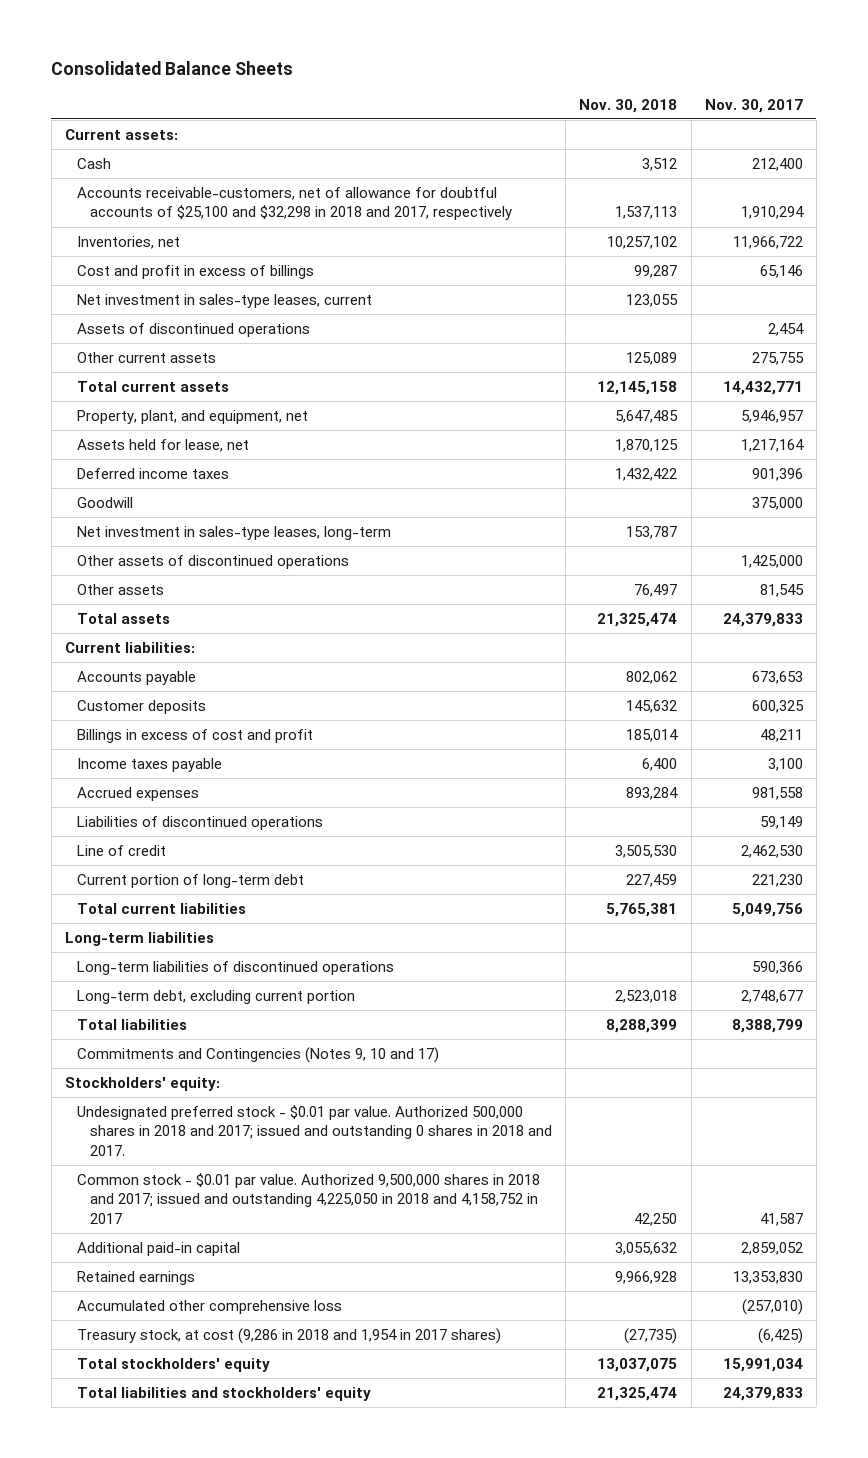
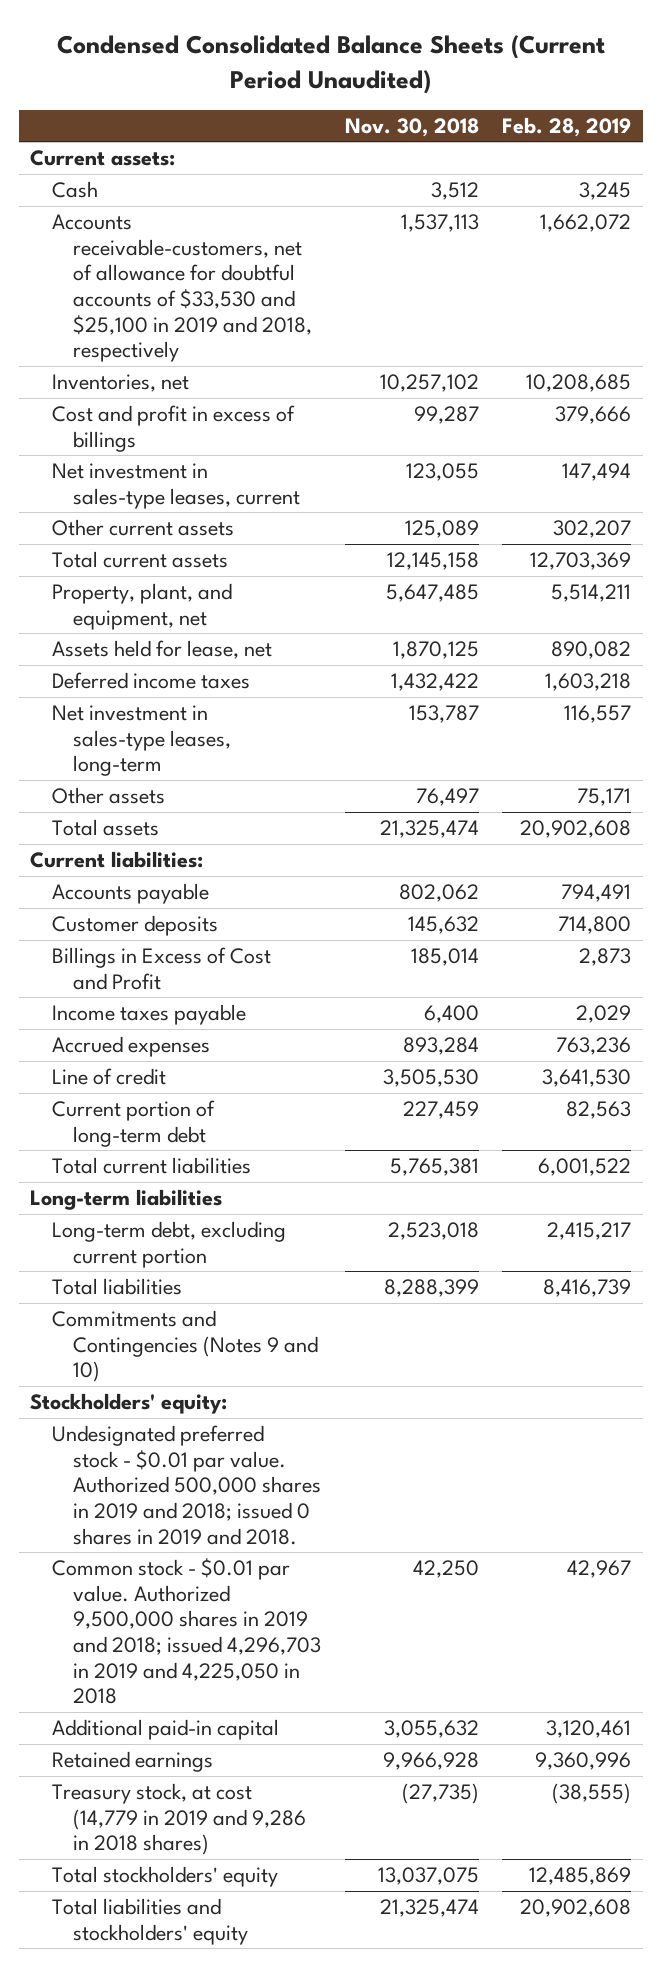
[51,60,294,75] Consolidated Balance Sheets -> [56,35,605,94] Condensed Consolidated Balance Sheets (Current Period Unaudited)
[704,98,803,113] Nov. 30, 2017 -> none
none -> [502,116,632,137] Feb. 28, 2019
[77,186,512,221] Accounts receivable-customers, net of allowance for doubtful accounts of $25,100 and $32,298 in 2018 and 2017, respectively -> [51,214,312,363] Accounts receivable-customers, net of allowance for doubtful accounts of $33,530 and $25,100 in 2019 and 2018, respectively
[77,322,311,337] Assets of discontinued operations -> none
[77,496,134,508] Goodwill -> none
[77,554,350,569] Other assets of discontinued operations -> none
[77,728,314,743] Billings in excess of cost and profit -> [51,947,271,990] Billings in Excess of Cost and Profit
[77,815,324,830] Liabilities of discontinued operations -> none
[77,960,395,975] Long-term liabilities of discontinued operations -> none
[77,1046,440,1063] Commitments and Contingencies (Notes 9, 10 and 17) -> [51,1310,318,1383] Commitments and Contingencies (Notes 9 and 10)
[77,1104,552,1156] Undesignated preferred stock - $0.01 par value. Authorized 500,000 shares in 2018 and 2017; issued and outstanding 0 shares in 2018 and 2017. -> [51,1425,321,1545] Undesignated preferred stock - $0.01 par value. Authorized 500,000 shares in 2019 and 2018; issued 0 shares in 2019 and 2018.
[77,1172,541,1224] Common stock - $0.01 par value. Authorized 9,500,000 shares in 2018 and 2017; issued and outstanding 4,225,050 in 2018 and 4,158,752 in 2017 -> [51,1558,321,1705] Common stock - $0.01 par value. Authorized 9,500,000 shares in 2019 and 2018; issued 4,296,703 in 2019 and 4,225,050 in 2018
[77,1299,343,1314] Accumulated other comprehensive loss -> none
[77,1327,502,1344] Treasury stock, at cost (9,286 in 2018 and 1,954 in 2017 shares) -> [51,1783,306,1856] Treasury stock, at cost (14,779 in 2019 and 9,286 in 2018 shares)

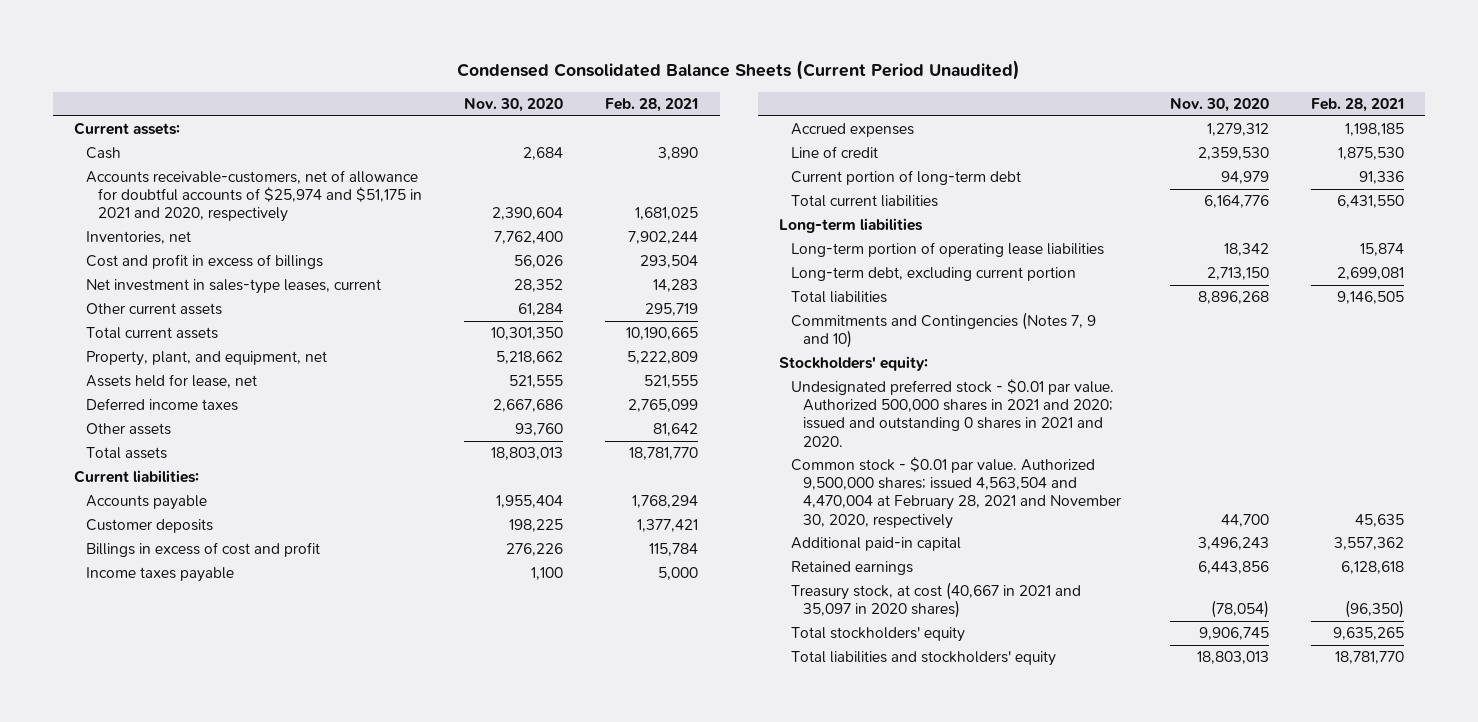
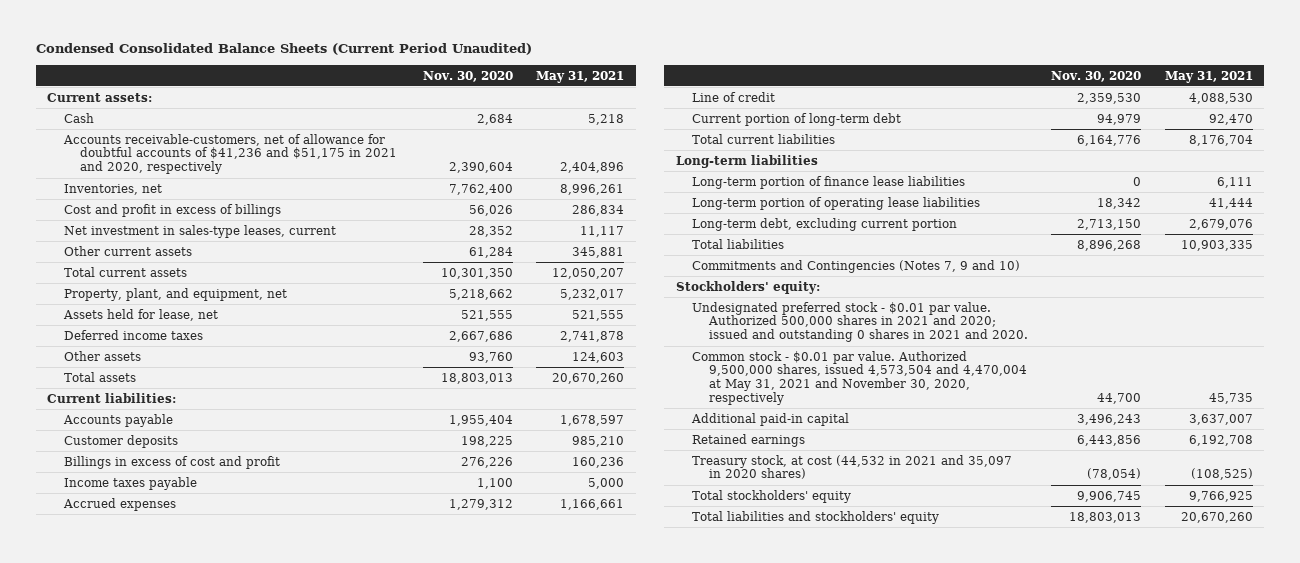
[605,97,699,112] Feb. 28, 2021 -> none
none -> [535,70,624,83] May 31, 2021
[85,170,422,223] Accounts receivable-customers, net of allowance for doubtful accounts of $25,974 and $51,175 in 2021 and 2020, respectively -> [62,133,398,175] Accounts receivable-customers, net of allowance for doubtful accounts of $41,236 and $51,175 in 2021 and 2020, respectively
none -> [692,175,966,189] Long-term portion of finance lease liabilities
[791,457,1122,529] Common stock - $0.01 par value. Authorized 9,500,000 shares; issued 4,563,504 and 4,470,004 at February 28, 2021 and November 30, 2020, respectively -> [692,350,1028,405] Common stock - $0.01 par value. Authorized 9,500,000 shares, issued 4,573,504 and 4,470,004 at May 31, 2021 and November 30, 2020, respectively
[791,582,1082,619] Treasury stock, at cost (40,667 in 2021 and 35,097 in 2020 shares) -> [692,454,1013,480] Treasury stock, at cost (44,532 in 2021 and 35,097 in 2020 shares)

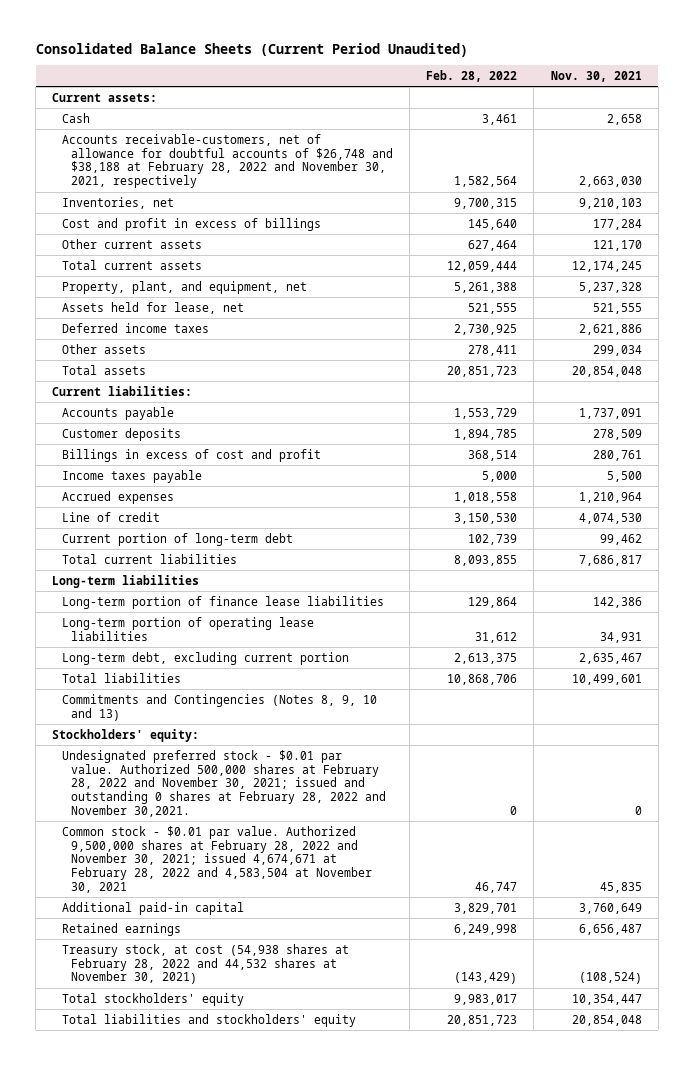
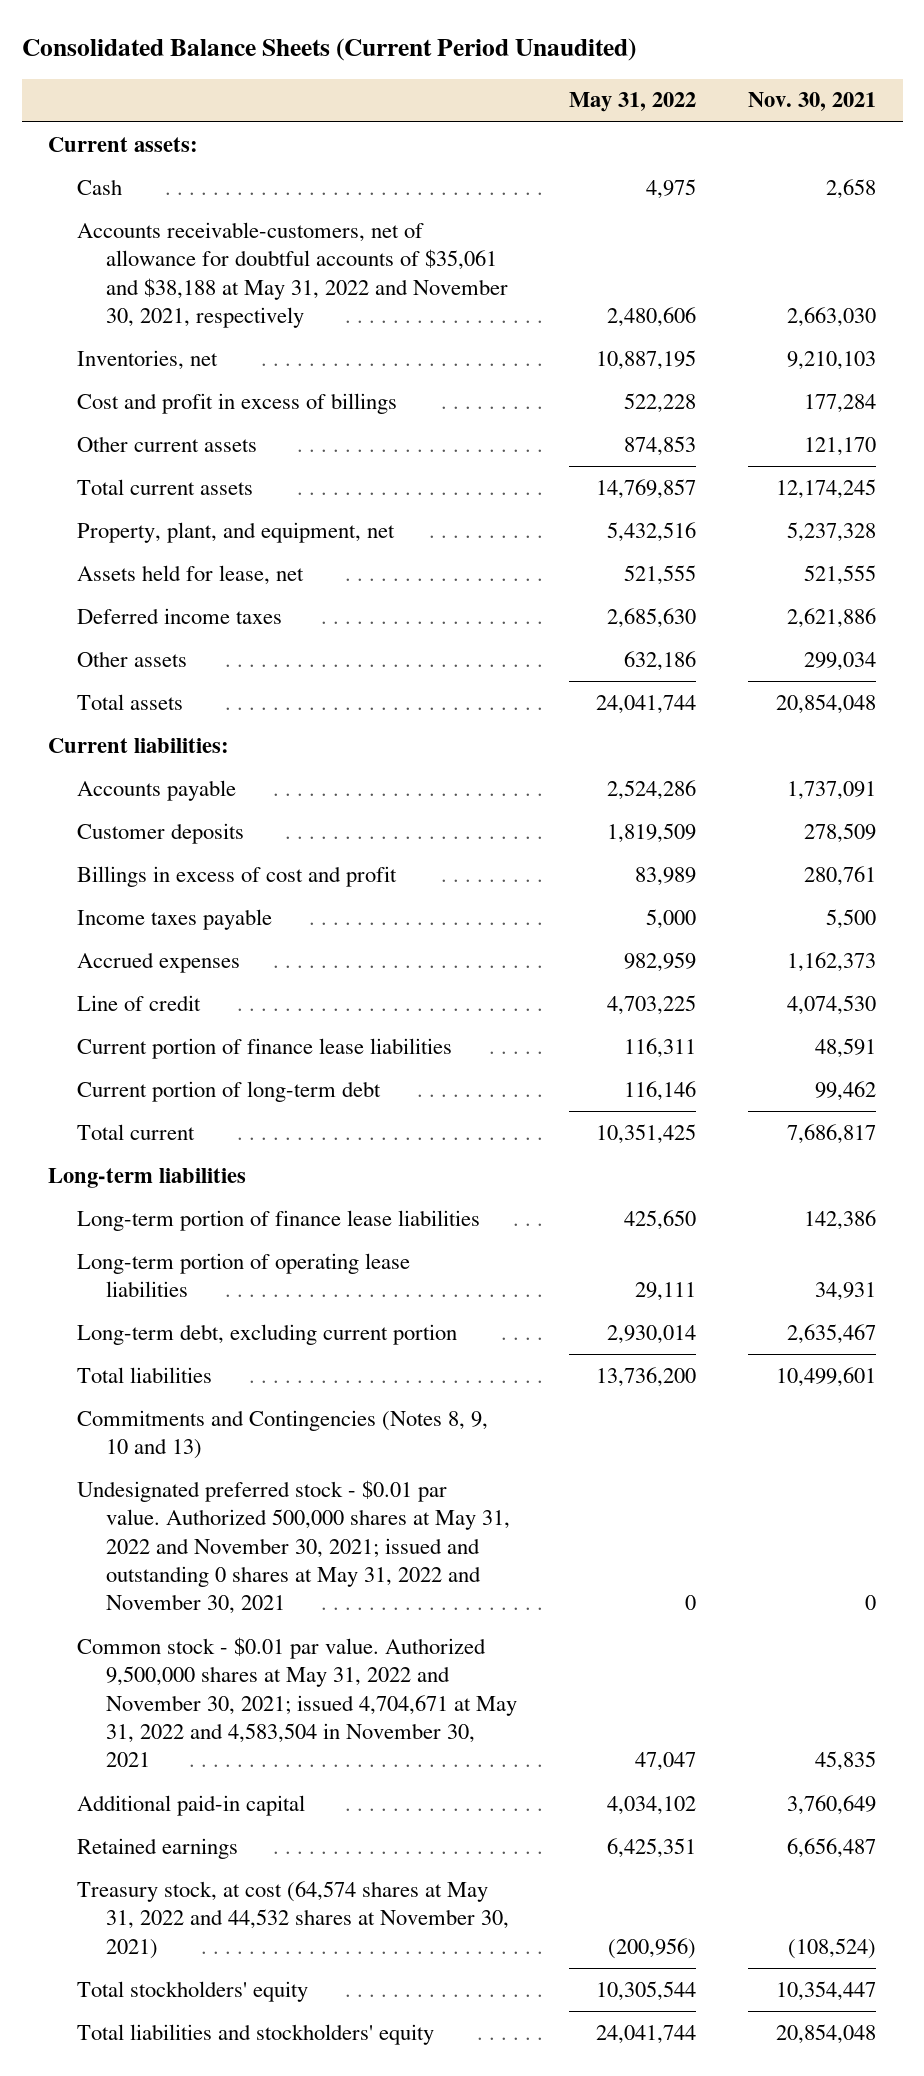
[426,70,518,83] Feb. 28, 2022 -> none
none -> [568,92,696,113] May 31, 2022
[61,133,394,189] Accounts receivable-customers, net of allowance for doubtful accounts of $26,748 and $38,188 at February 28, 2022 and November 30, 2021, respectively -> [76,221,508,329] Accounts receivable-customers, net of allowance for doubtful accounts of $35,061 and $38,188 at May 31, 2022 and November 30, 2021, respectively
[578,491,642,503] 1,210,964 -> [787,951,877,972] 1,162,373
none -> [76,1037,452,1059] Current portion of finance lease liabilities
[61,553,237,564] Total current liabilities -> [76,1123,195,1140] Total current
[52,728,200,742] Stockholders' equity: -> none
[61,749,387,818] Undesignated preferred stock - $0.01 par value. Authorized 500,000 shares at February 28, 2022 and November 30, 2021; issued and outstanding 0 shares at February 28, 2022 and November 30,2021. -> [76,1479,510,1615] Undesignated preferred stock - $0.01 par value. Authorized 500,000 shares at May 31, 2022 and November 30, 2021; issued and outstanding 0 shares at May 31, 2022 and November 30, 2021
[61,825,373,894] Common stock - $0.01 par value. Authorized 9,500,000 shares at February 28, 2022 and November 30, 2021; issued 4,674,671 at February 28, 2022 and 4,583,504 at November 30, 2021 -> [76,1636,517,1768] Common stock - $0.01 par value. Authorized 9,500,000 shares at May 31, 2022 and November 30, 2021; issued 4,704,671 at May 31, 2022 and 4,583,504 in November 30, 2021
[61,943,349,985] Treasury stock, at cost (54,938 shares at February 28, 2022 and 44,532 shares at November 30, 2021) -> [76,1880,509,1959] Treasury stock, at cost (64,574 shares at May 31, 2022 and 44,532 shares at November 30, 2021)

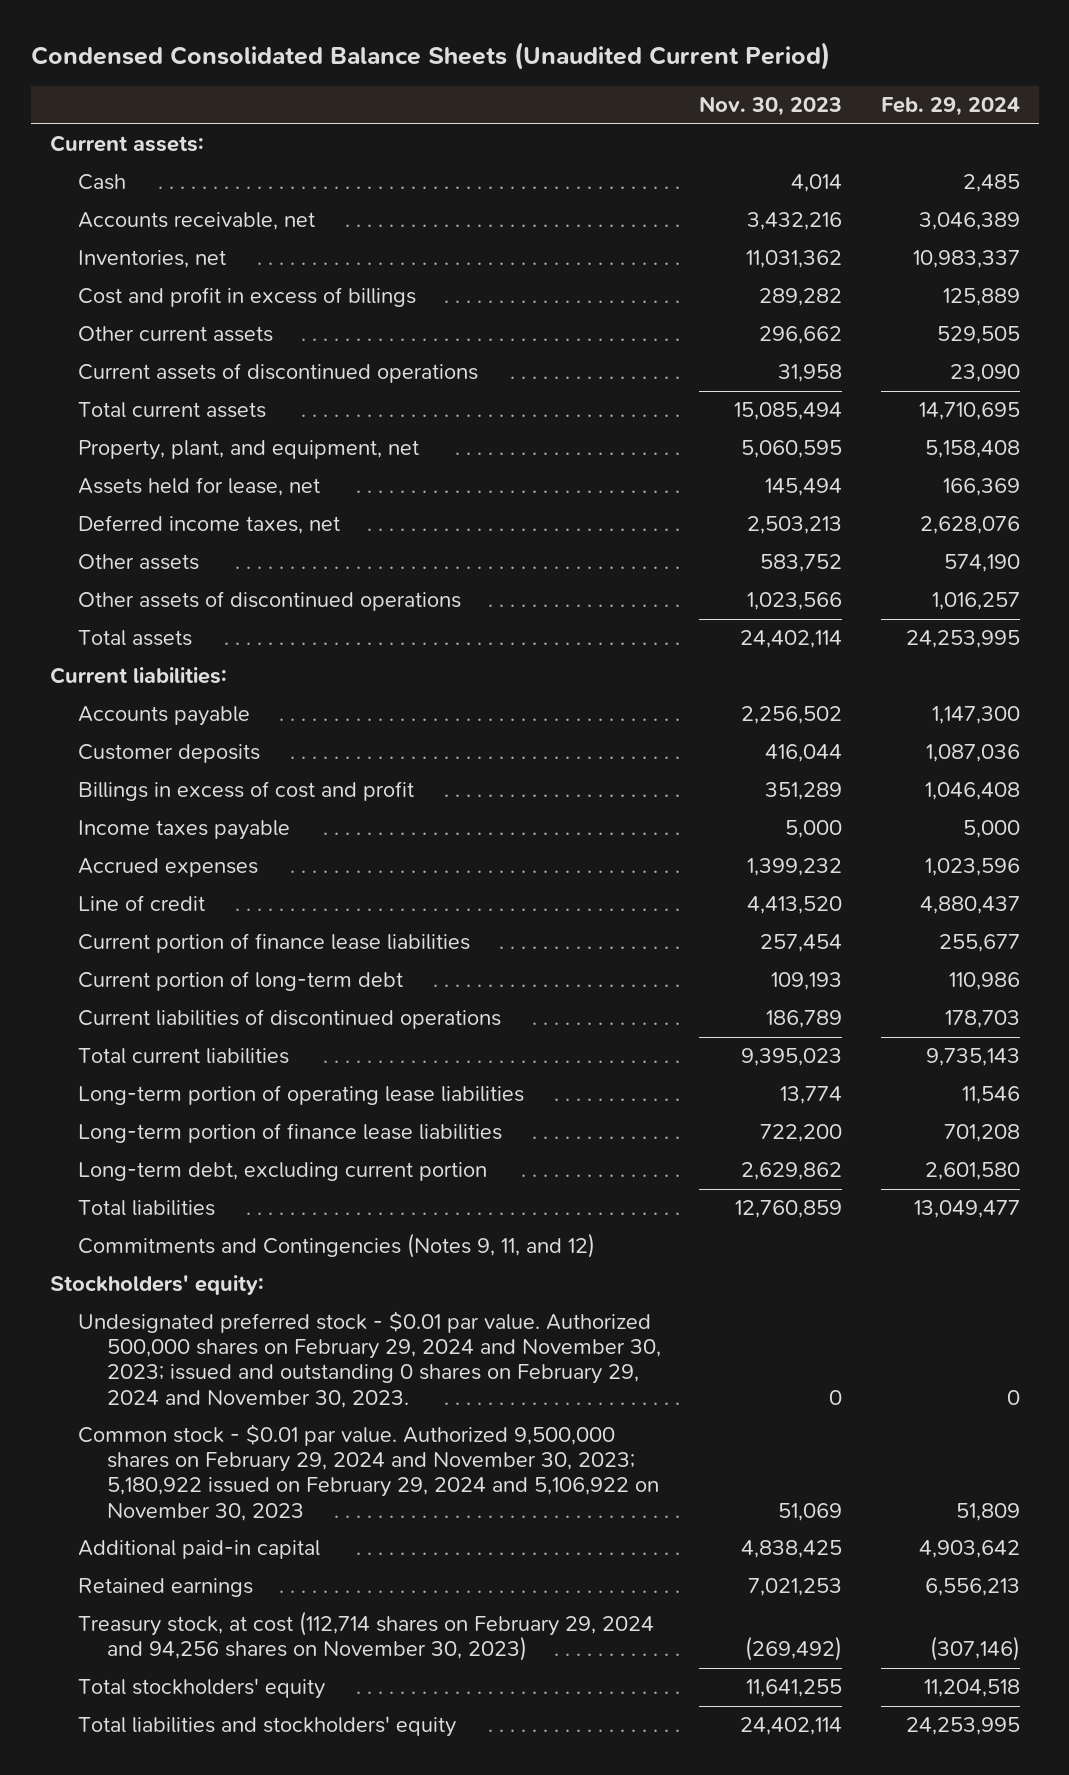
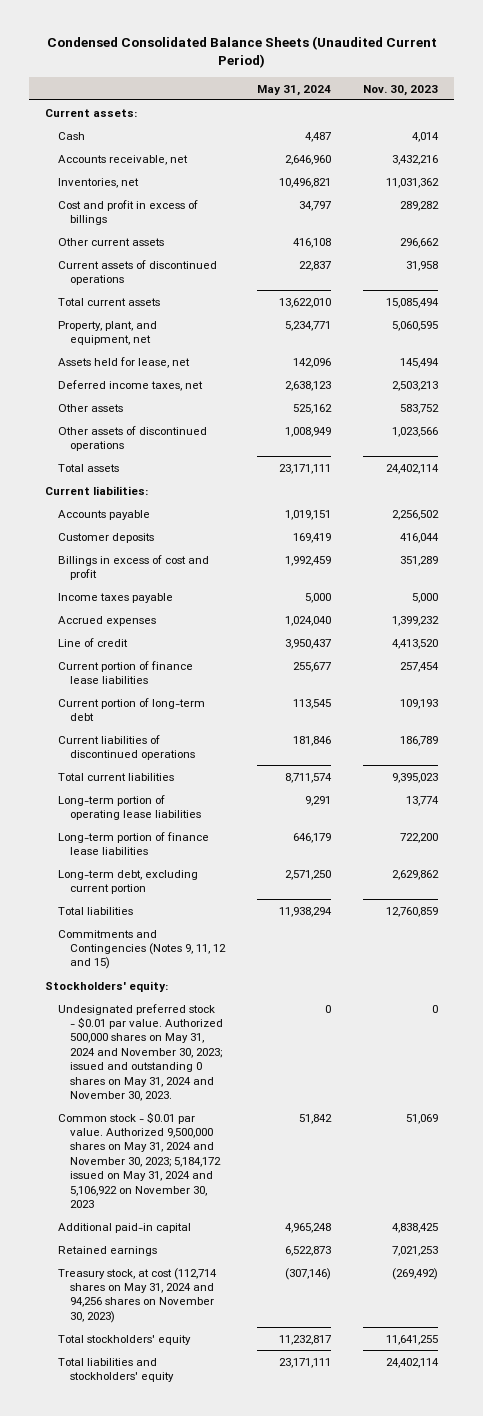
[880,97,1020,117] Feb. 29, 2024 -> none
none -> [257,84,332,96] May 31, 2024
[78,1233,596,1259] Commitments and Contingencies (Notes 9, 11, and 12) -> [57,929,227,970] Commitments and Contingencies (Notes 9, 11, 12 and 15)
[78,1311,662,1408] Undesignated preferred stock - $0.01 par value. Authorized 500,000 shares on February 29, 2024 and November 30, 2023; issued and outstanding 0 shares on February 29, 2024 and November 30, 2023. -> [57,1003,224,1101] Undesignated preferred stock - $0.01 par value. Authorized 500,000 shares on May 31, 2024 and November 30, 2023; issued and outstanding 0 shares on May 31, 2024 and November 30, 2023.
[78,1424,660,1521] Common stock - $0.01 par value. Authorized 9,500,000 shares on February 29, 2024 and November 30, 2023; 5,180,922 issued on February 29, 2024 and 5,106,922 on November 30, 2023 -> [57,1111,222,1208] Common stock - $0.01 par value. Authorized 9,500,000 shares on May 31, 2024 and November 30, 2023; 5,184,172 issued on May 31, 2024 and 5,106,922 on November 30, 2023
[78,1611,655,1662] Treasury stock, at cost (112,714 shares on February 29, 2024 and 94,256 shares on November 30, 2023) -> [57,1267,217,1323] Treasury stock, at cost (112,714 shares on May 31, 2024 and 94,256 shares on November 30, 2023)

